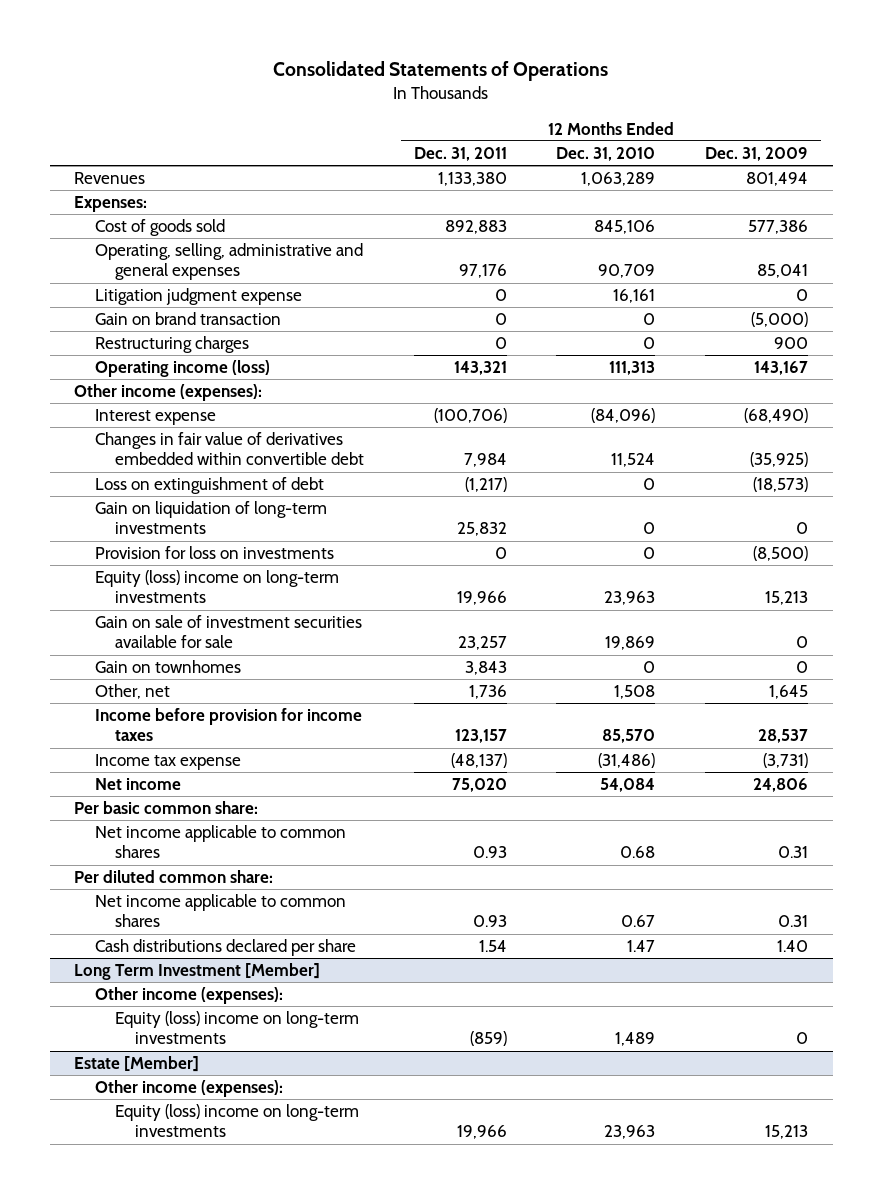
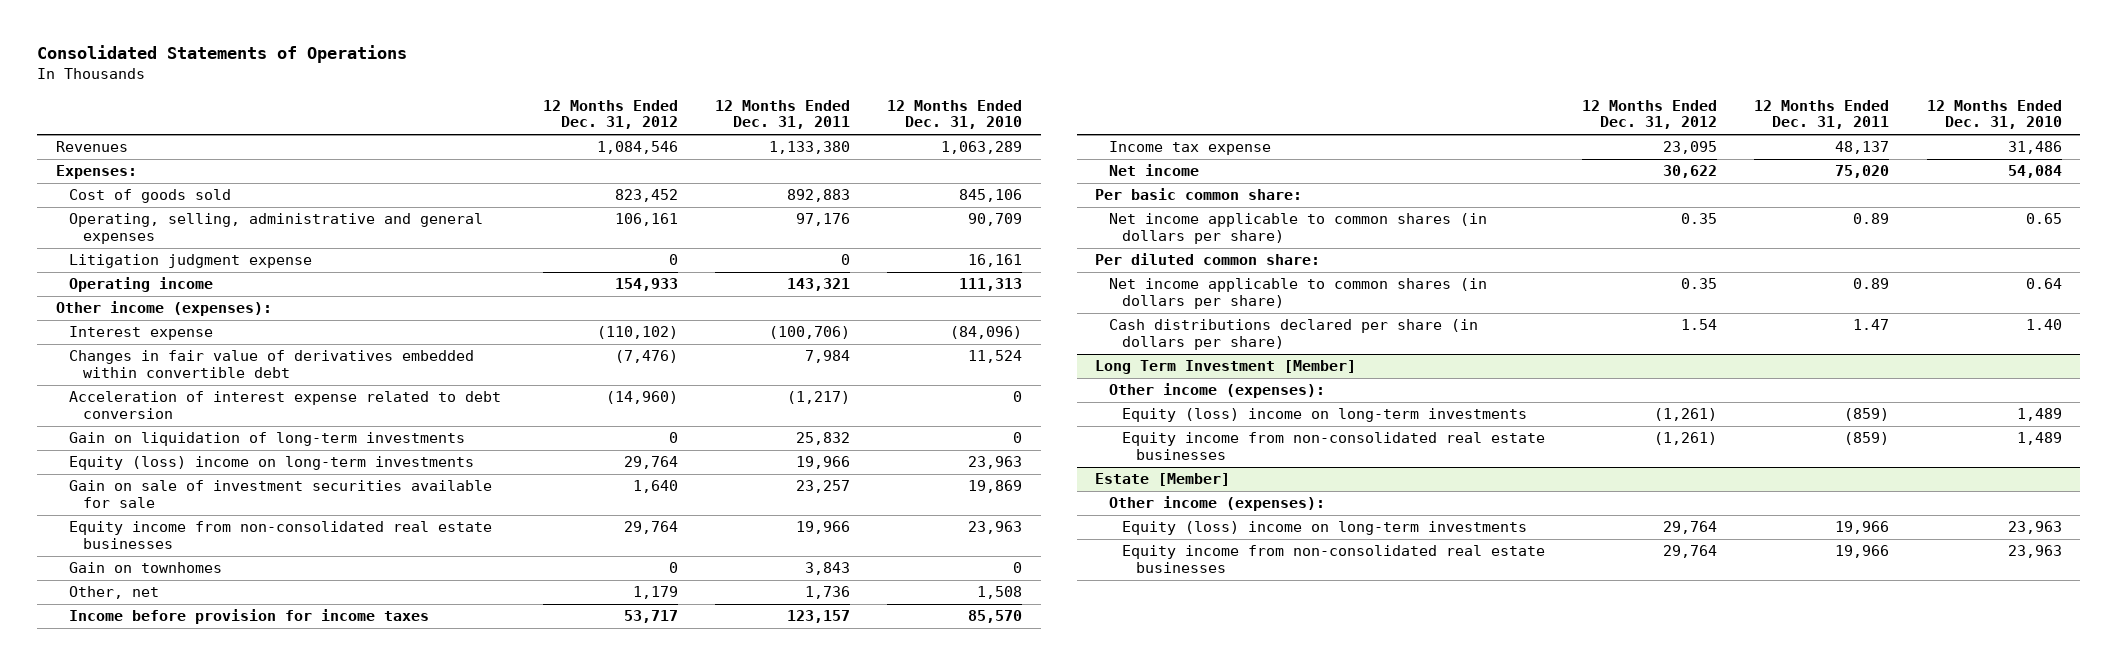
[705,147,809,162] Dec. 31, 2009 -> none
none -> [543,99,679,130] 12 Months Ended Dec. 31, 2012
[94,312,281,326] Gain on brand transaction -> none
[94,336,249,354] Restructuring charges -> none
[94,360,270,378] Operating income (loss) -> [69,277,214,293] Operating income
[94,477,324,495] Loss on extinguishment of debt -> [69,391,502,420] Acceleration of interest expense related to debt conversion
[94,546,334,560] Provision for loss on investments -> none
none -> [69,521,493,550] Equity income from non-consolidated real estate businesses
[450,753,507,769] (48,137) -> [1835,141,1890,155] 48,137
[598,753,656,769] (31,486) -> [2007,141,2062,155] 31,486
[94,825,346,859] Net income applicable to common shares -> [1108,213,1487,245] Net income applicable to common shares (in dollars per share)
[472,846,507,859] 0.93 -> [1853,213,1890,225] 0.89
[620,846,656,859] 0.68 -> [2025,213,2062,225] 0.65
[94,894,346,928] Net income applicable to common shares -> [1108,278,1487,310] Net income applicable to common shares (in dollars per share)
[472,915,507,928] 0.93 -> [1853,278,1890,290] 0.89
[621,915,656,928] 0.67 -> [2025,278,2062,290] 0.64
[94,939,356,957] Cash distributions declared per share -> [1108,319,1478,351] Cash distributions declared per share (in dollars per share)
[478,940,507,953] 1.54 -> [1853,319,1890,331] 1.47
[627,940,656,953] 1.47 -> [2025,319,2062,331] 1.40
none -> [1122,432,1546,461] Equity income from non-consolidated real estate businesses
none -> [1122,545,1546,574] Equity income from non-consolidated real estate businesses

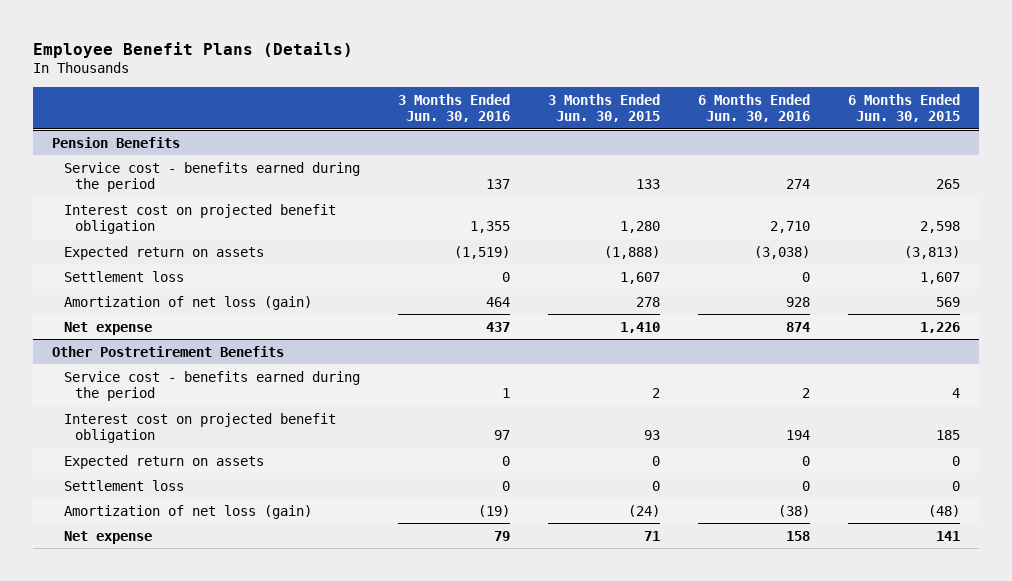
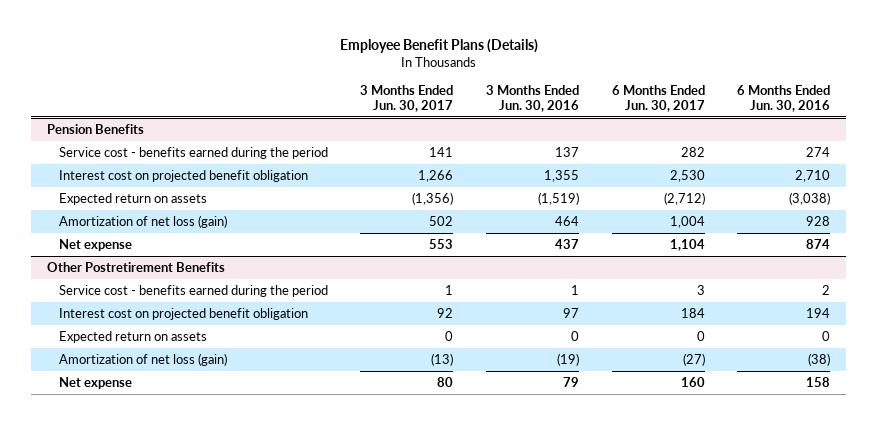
[547,93,660,123] 3 Months Ended Jun. 30, 2015 -> none
[847,93,960,123] 6 Months Ended Jun. 30, 2015 -> none
none -> [360,85,454,112] 3 Months Ended Jun. 30, 2017
none -> [611,85,705,112] 6 Months Ended Jun. 30, 2017
[63,270,184,282] Settlement loss -> none
[63,479,184,491] Settlement loss -> none

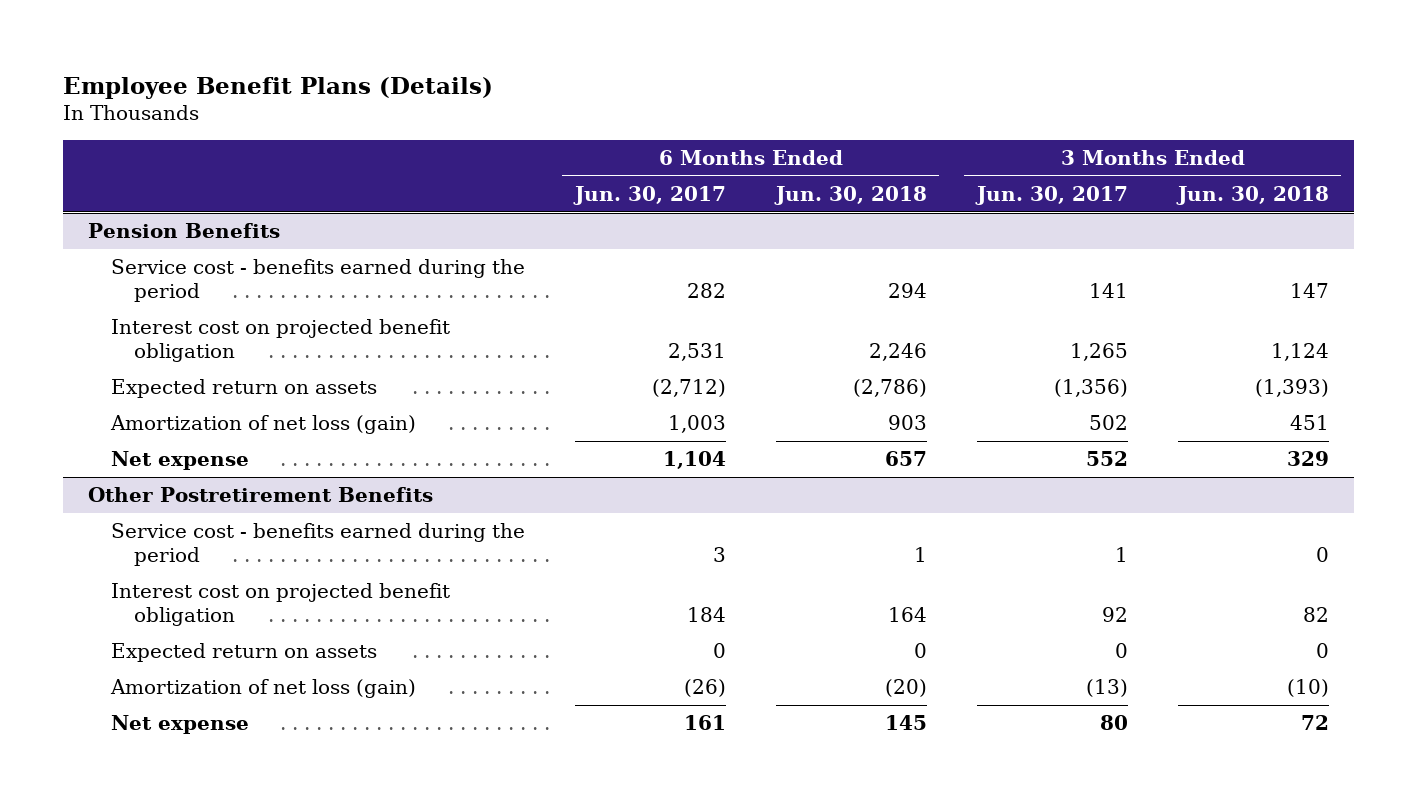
[486,85,580,112] 3 Months Ended Jun. 30, 2016 -> none
[737,85,831,112] 6 Months Ended Jun. 30, 2016 -> none
none -> [773,185,927,205] Jun. 30, 2018
none -> [1175,185,1329,205] Jun. 30, 2018
[418,170,454,183] 1,266 -> [1069,342,1128,361] 1,265
[669,170,705,183] 2,530 -> [667,342,726,361] 2,531
[669,216,705,229] 1,004 -> [667,415,726,434] 1,003
[429,239,454,250] 553 -> [1085,451,1128,467] 552
[682,353,705,367] (27) -> [683,679,726,698] (26)
[680,377,705,388] 160 -> [683,715,726,731] 161

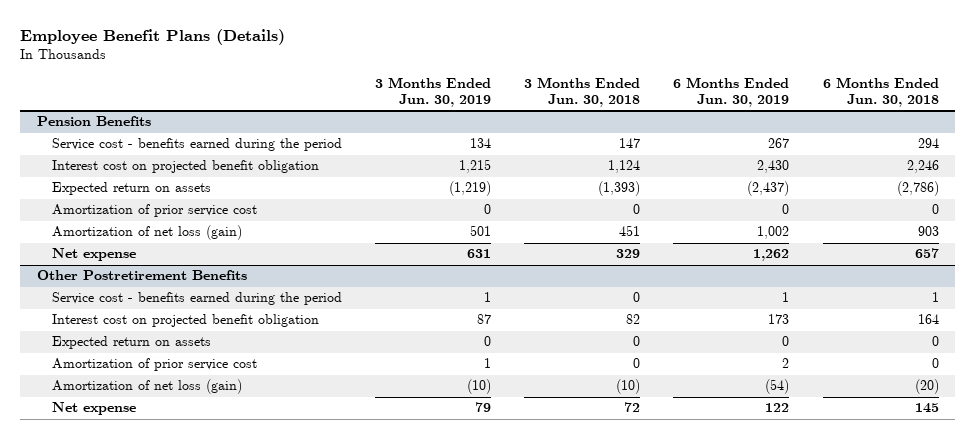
[572,185,726,205] Jun. 30, 2017 -> none
[974,185,1128,205] Jun. 30, 2017 -> none
none -> [374,76,491,107] 3 Months Ended Jun. 30, 2019
none -> [673,76,790,107] 6 Months Ended Jun. 30, 2019
none -> [51,204,257,218] Amortization of prior service cost
none -> [51,358,257,372] Amortization of prior service cost

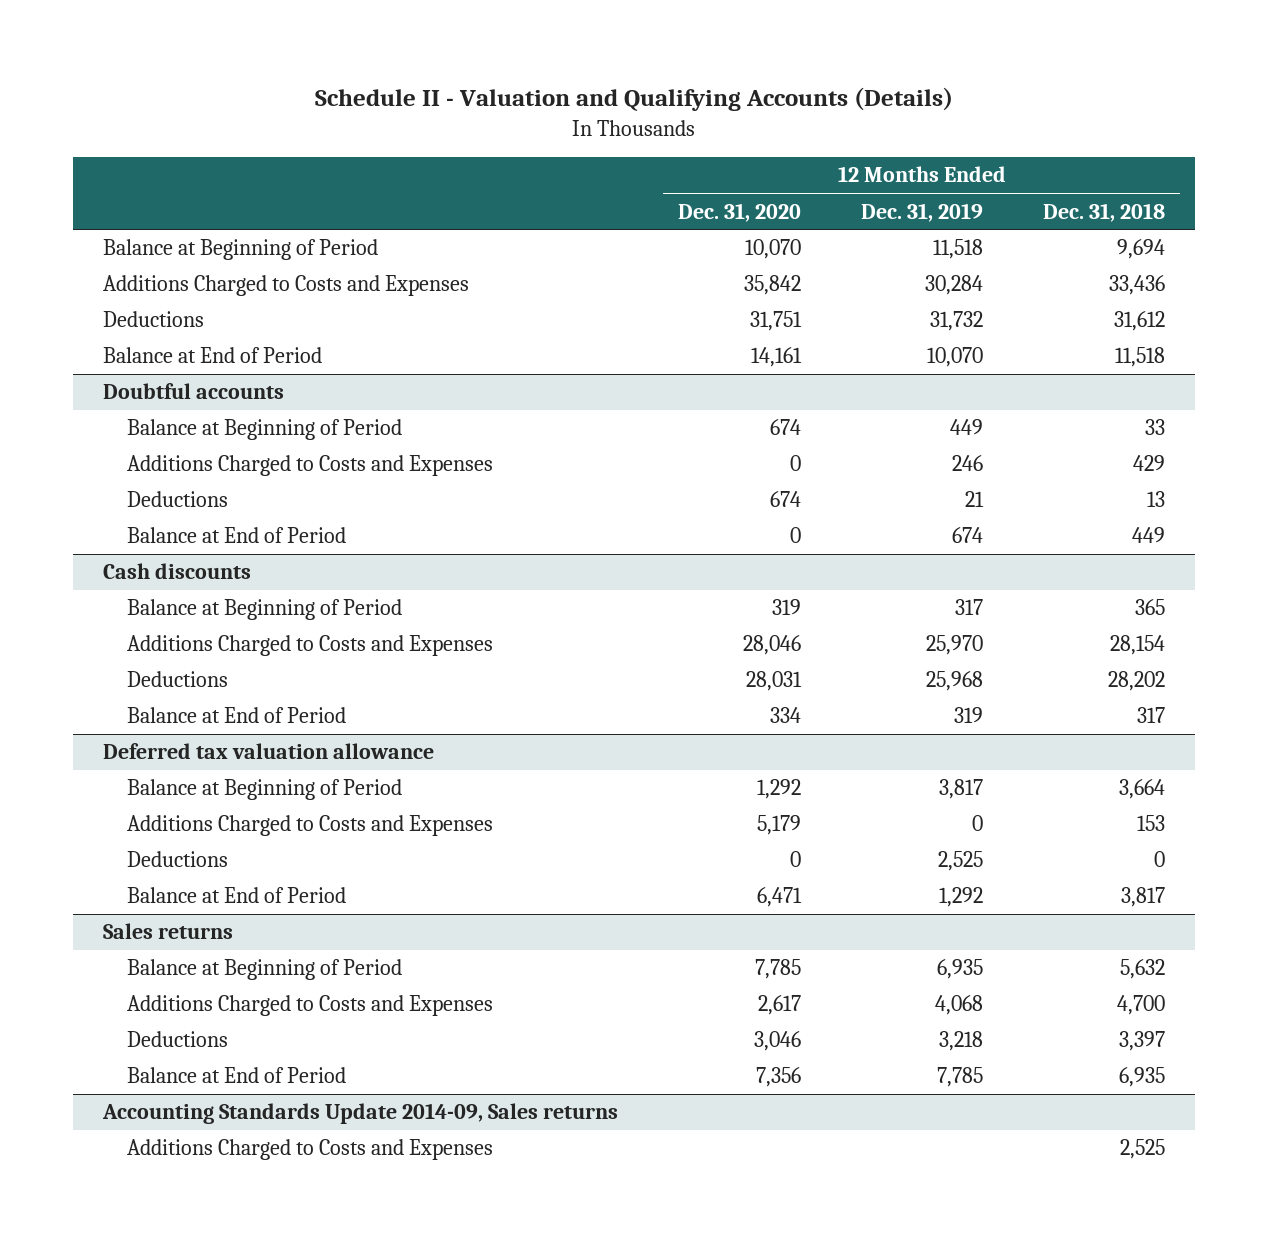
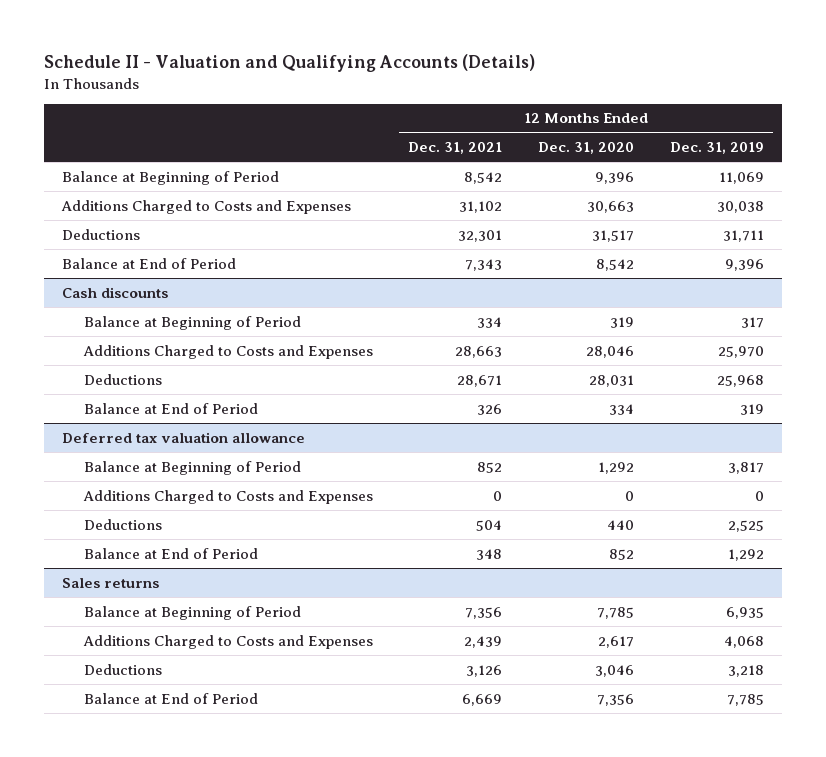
[1043,202,1166,222] Dec. 31, 2018 -> none
none -> [408,142,503,155] Dec. 31, 2021
[103,383,285,400] Doubtful accounts -> none
[126,419,402,441] Balance at Beginning of Period -> none
[126,455,493,477] Additions Charged to Costs and Expenses -> none
[126,491,228,508] Deductions -> none
[126,527,346,544] Balance at End of Period -> none
[745,239,802,260] 10,070 -> [594,171,634,184] 9,396
[933,239,984,260] 11,518 -> [718,171,764,184] 11,069
[744,275,802,296] 35,842 -> [586,200,634,213] 30,663
[925,275,984,296] 30,284 -> [716,200,764,213] 30,038
[750,311,803,332] 31,751 -> [591,229,634,242] 31,517
[930,311,984,332] 31,732 -> [722,229,764,242] 31,711
[751,347,803,368] 14,161 -> [595,258,634,271] 8,542
[927,347,984,368] 10,070 -> [724,258,764,271] 9,396
[757,815,802,836] 5,179 -> [624,490,634,501] 0
[790,851,802,868] 0 -> [606,519,634,530] 440
[757,887,803,908] 6,471 -> [608,548,634,560] 852
[102,1103,619,1125] Accounting Standards Update 2014-09, Sales returns -> none
[126,1139,493,1161] Additions Charged to Costs and Expenses -> none

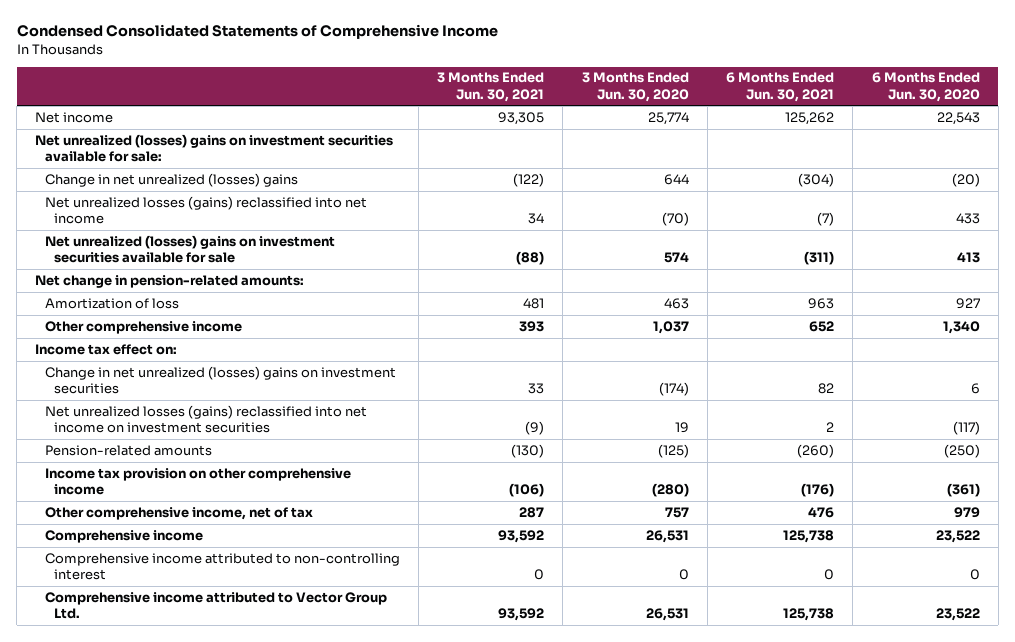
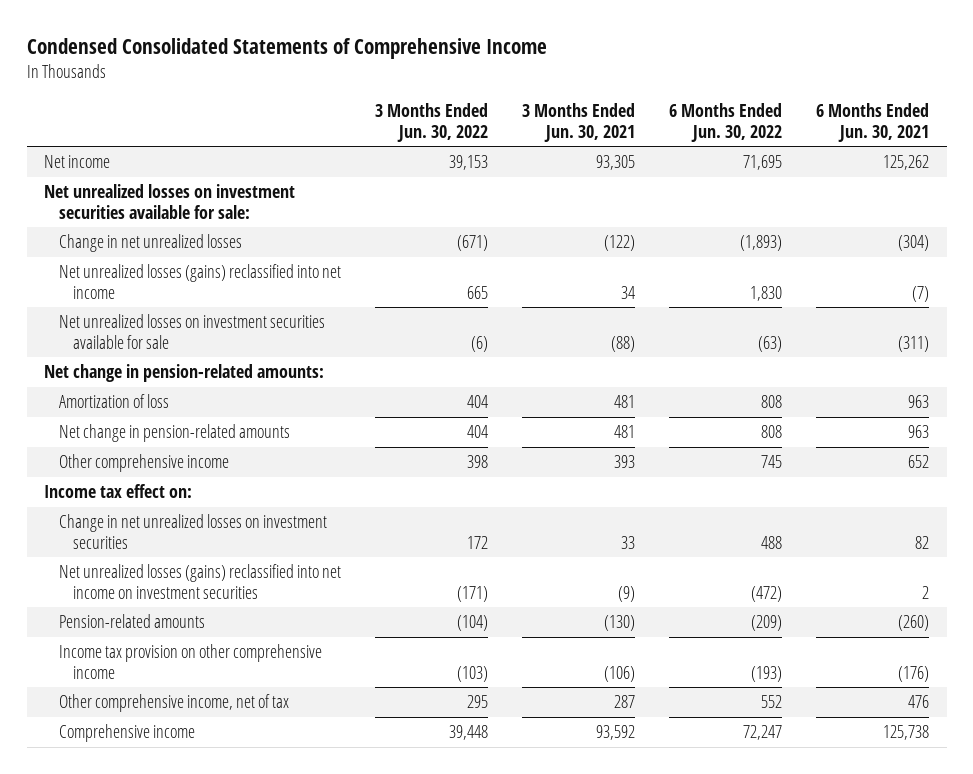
[581,72,689,102] 3 Months Ended Jun. 30, 2020 -> none
[871,72,980,102] 6 Months Ended Jun. 30, 2020 -> none
none -> [374,103,488,142] 3 Months Ended Jun. 30, 2022
none -> [669,103,783,142] 6 Months Ended Jun. 30, 2022
[35,133,394,163] Net unrealized (losses) gains on investment securities available for sale: -> [43,184,295,219] Net unrealized losses on investment securities available for sale:
[44,172,298,187] Change in net unrealized (losses) gains -> [58,234,242,253] Change in net unrealized losses
[44,234,335,264] Net unrealized (losses) gains on investment securities available for sale -> [58,314,325,349] Net unrealized losses on investment securities available for sale
none -> [58,424,290,443] Net change in pension-related amounts
[44,365,396,395] Change in net unrealized (losses) gains on investment securities -> [58,514,327,549] Change in net unrealized losses on investment securities
[44,552,400,581] Comprehensive income attributed to non-controlling interest -> none
[44,591,387,620] Comprehensive income attributed to Vector Group Ltd. -> none

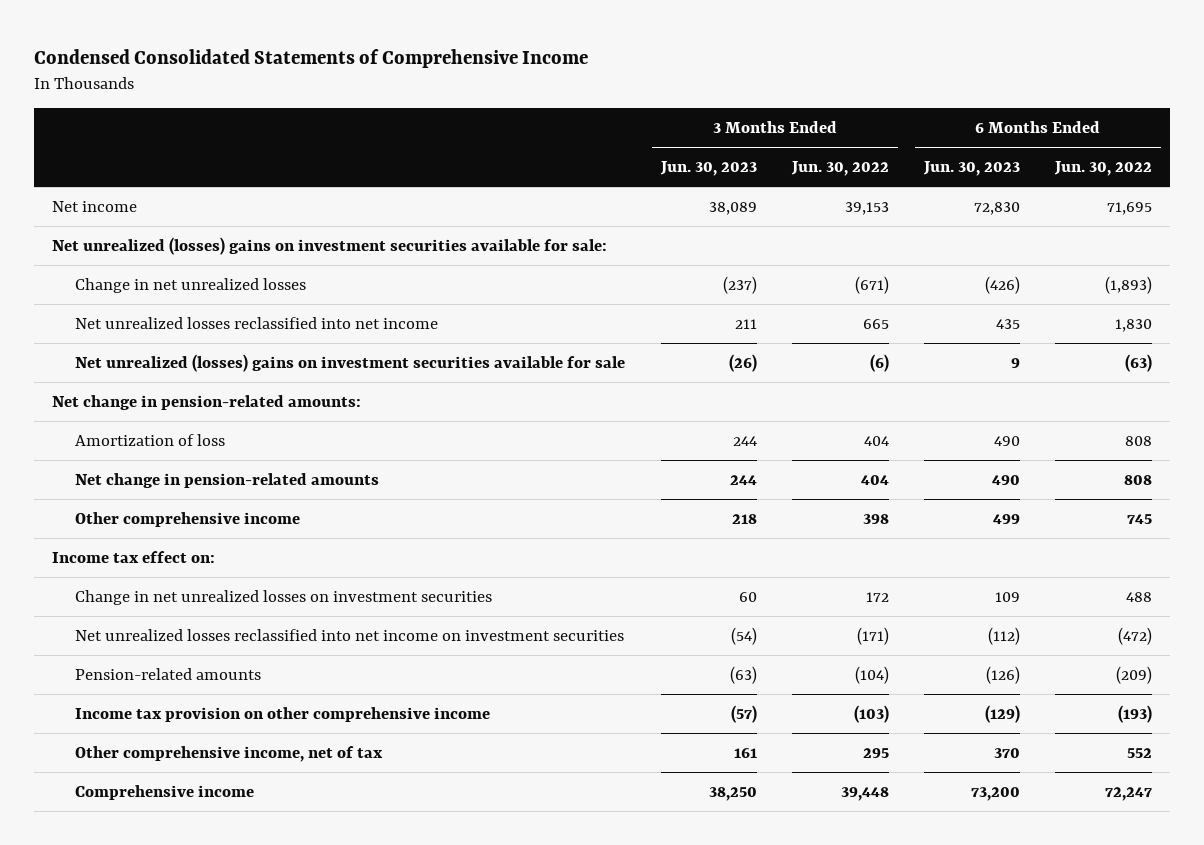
[522,103,636,142] 3 Months Ended Jun. 30, 2021 -> none
[816,103,930,142] 6 Months Ended Jun. 30, 2021 -> none
none -> [659,161,757,177] Jun. 30, 2023
none -> [923,161,1021,177] Jun. 30, 2023
[43,184,295,219] Net unrealized losses on investment securities available for sale: -> [51,236,607,255] Net unrealized (losses) gains on investment securities available for sale:
[58,264,341,299] Net unrealized losses (gains) reclassified into net income -> [75,316,439,329] Net unrealized losses reclassified into net income
[58,314,325,349] Net unrealized losses on investment securities available for sale -> [75,353,626,372] Net unrealized (losses) gains on investment securities available for sale
[58,564,341,599] Net unrealized losses (gains) reclassified into net income on investment securities -> [75,628,625,641] Net unrealized losses reclassified into net income on investment securities

